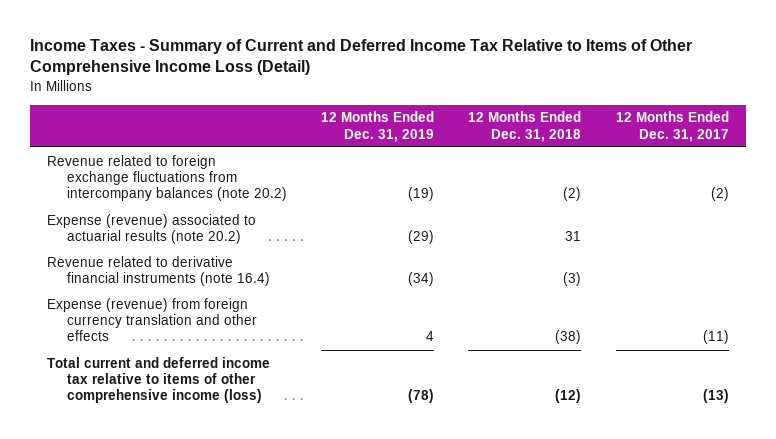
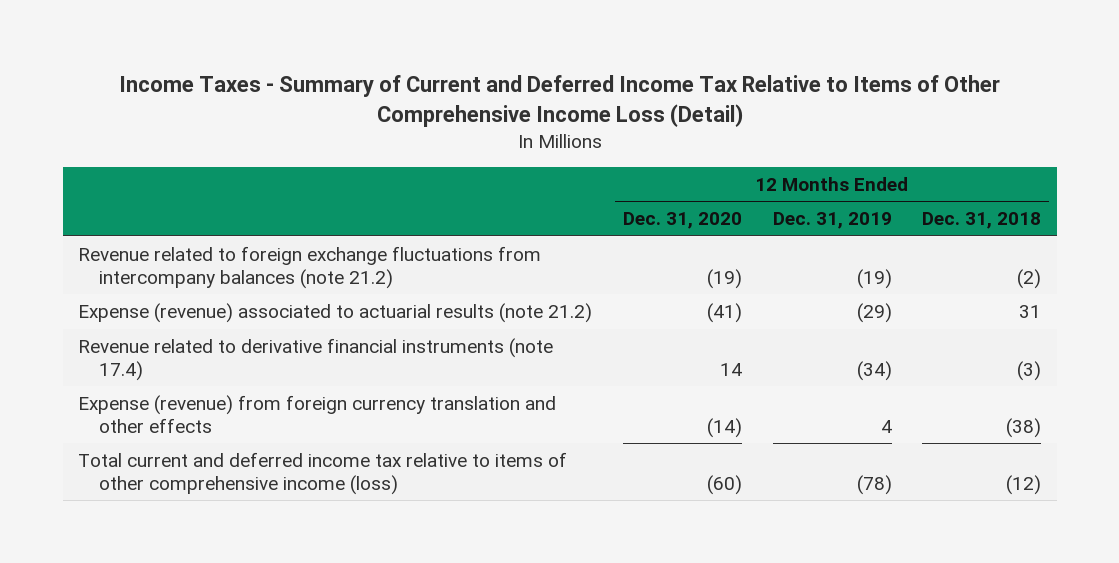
[615,111,729,142] 12 Months Ended Dec. 31, 2017 -> none
none -> [622,212,742,230] Dec. 31, 2020
[46,154,287,202] Revenue related to foreign exchange fluctuations from intercompany balances (note 20.2) -> [78,246,542,289] Revenue related to foreign exchange fluctuations from intercompany balances (note 21.2)
[46,213,256,244] Expense (revenue) associated to actuarial results (note 20.2) -> [78,303,593,324] Expense (revenue) associated to actuarial results (note 21.2)
[46,255,270,286] Revenue related to derivative financial instruments (note 16.4) -> [78,338,554,381] Revenue related to derivative financial instruments (note 17.4)

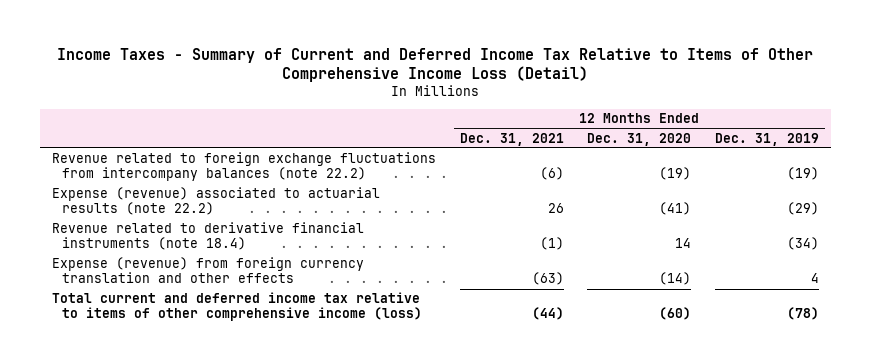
[922,212,1042,230] Dec. 31, 2018 -> none
none -> [459,132,564,146] Dec. 31, 2021
[78,246,542,289] Revenue related to foreign exchange fluctuations from intercompany balances (note 21.2) -> [52,152,437,182] Revenue related to foreign exchange fluctuations from intercompany balances (note 22.2)
[78,303,593,324] Expense (revenue) associated to actuarial results (note 21.2) -> [52,187,381,216] Expense (revenue) associated to actuarial results (note 22.2)
[78,338,554,381] Revenue related to derivative financial instruments (note 17.4) -> [52,222,365,251] Revenue related to derivative financial instruments (note 18.4)

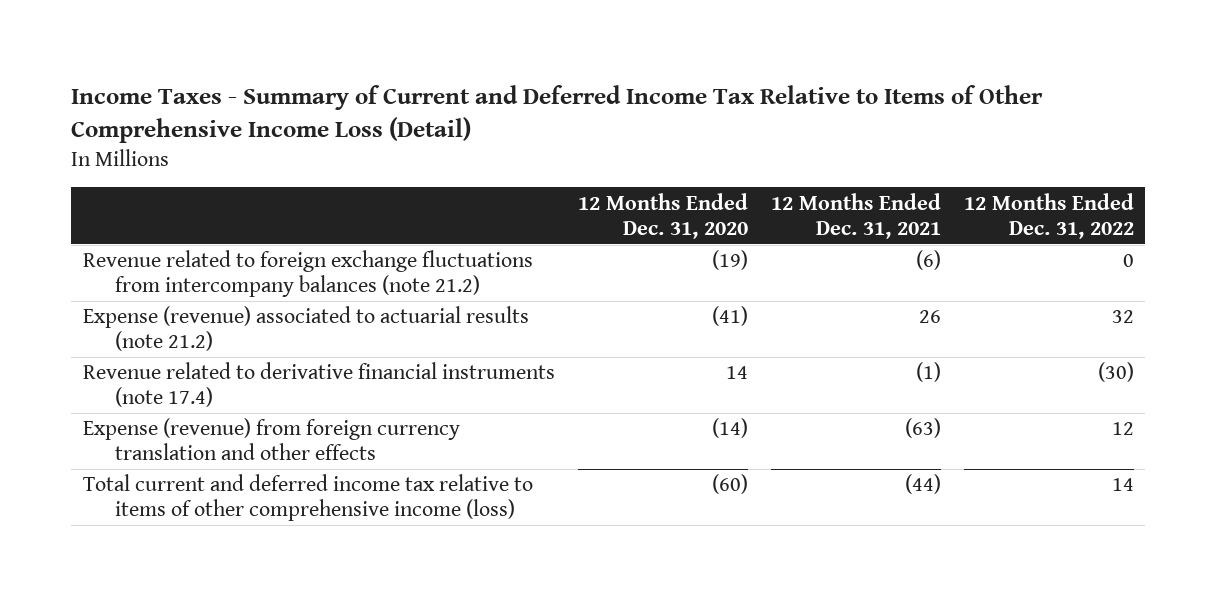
[714,132,819,146] Dec. 31, 2019 -> none
none -> [963,192,1134,239] 12 Months Ended Dec. 31, 2022
[52,152,437,182] Revenue related to foreign exchange fluctuations from intercompany balances (note 22.2) -> [82,250,533,298] Revenue related to foreign exchange fluctuations from intercompany balances (note 21.2)
[52,187,381,216] Expense (revenue) associated to actuarial results (note 22.2) -> [82,306,529,352] Expense (revenue) associated to actuarial results (note 21.2)
[52,222,365,251] Revenue related to derivative financial instruments (note 18.4) -> [82,362,555,408] Revenue related to derivative financial instruments (note 17.4)

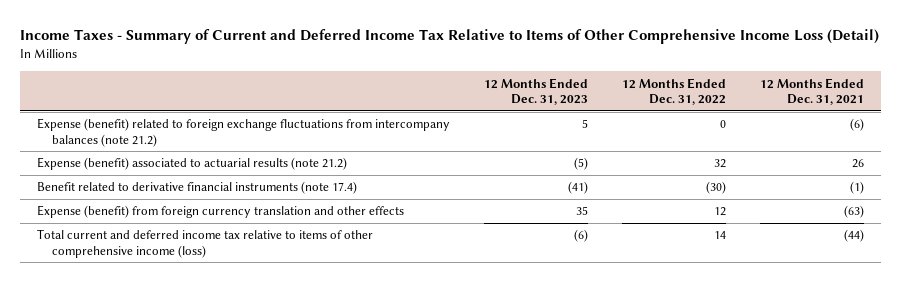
[577,192,748,239] 12 Months Ended Dec. 31, 2020 -> none
none -> [484,77,589,105] 12 Months Ended Dec. 31, 2023
[82,250,533,298] Revenue related to foreign exchange fluctuations from intercompany balances (note 21.2) -> [36,118,450,147] Expense (benefit) related to foreign exchange fluctuations from intercompany balances (note 21.2)
[82,306,529,352] Expense (revenue) associated to actuarial results (note 21.2) -> [36,157,347,171] Expense (benefit) associated to actuarial results (note 21.2)
[82,362,555,408] Revenue related to derivative financial instruments (note 17.4) -> [36,181,357,195] Benefit related to derivative financial instruments (note 17.4)
[82,418,460,461] Expense (revenue) from foreign currency translation and other effects -> [36,205,404,219] Expense (benefit) from foreign currency translation and other effects

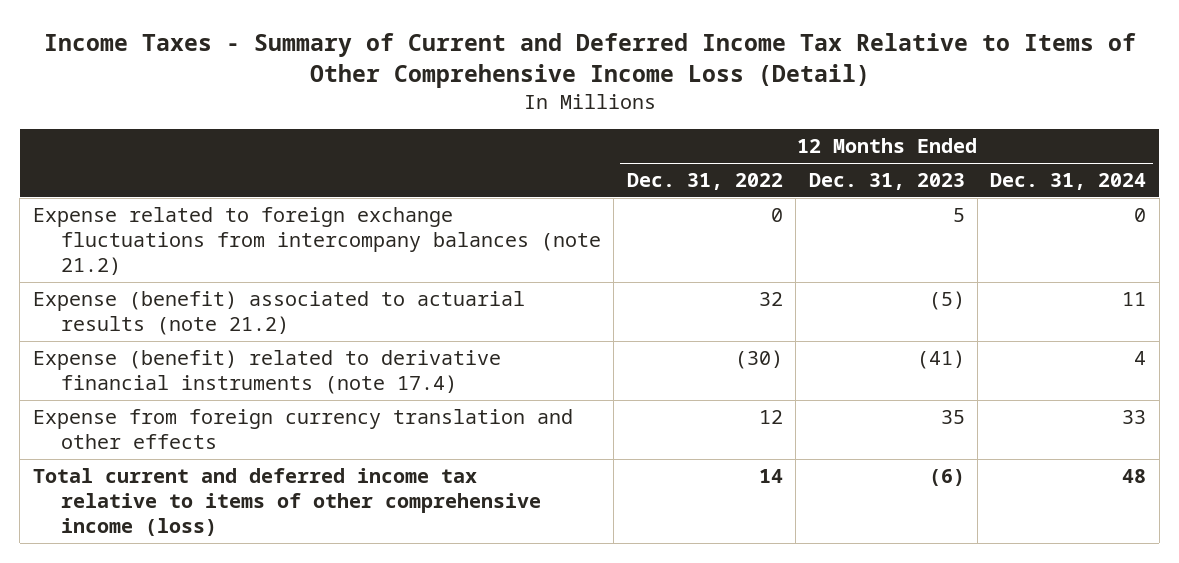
[760,77,865,105] 12 Months Ended Dec. 31, 2021 -> none
none -> [990,173,1147,191] Dec. 31, 2024
[36,118,450,147] Expense (benefit) related to foreign exchange fluctuations from intercompany balances (note 21.2) -> [32,207,601,276] Expense related to foreign exchange fluctuations from intercompany balances (note 21.2)
[36,181,357,195] Benefit related to derivative financial instruments (note 17.4) -> [32,350,501,395] Expense (benefit) related to derivative financial instruments (note 17.4)
[36,205,404,219] Expense (benefit) from foreign currency translation and other effects -> [32,409,573,450] Expense from foreign currency translation and other effects

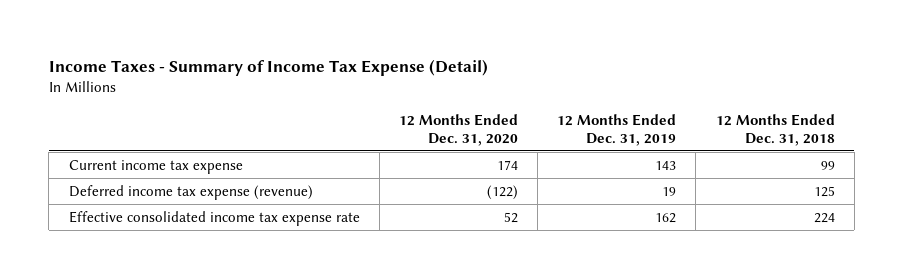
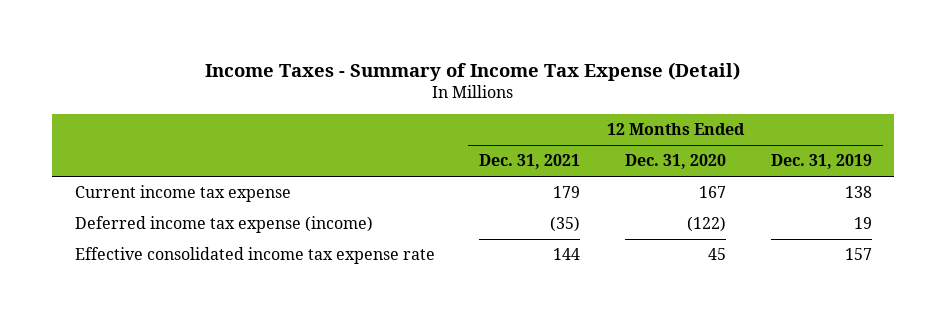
[715,114,835,146] 12 Months Ended Dec. 31, 2018 -> none
none -> [479,154,581,170] Dec. 31, 2021
[496,159,518,170] 174 -> [699,186,727,199] 167
[655,160,677,170] 143 -> [844,186,872,199] 138
[68,184,313,200] Deferred income tax expense (revenue) -> [74,216,373,234] Deferred income tax expense (income)
[503,211,518,223] 52 -> [708,248,727,261] 45
[655,212,677,223] 162 -> [844,248,872,261] 157

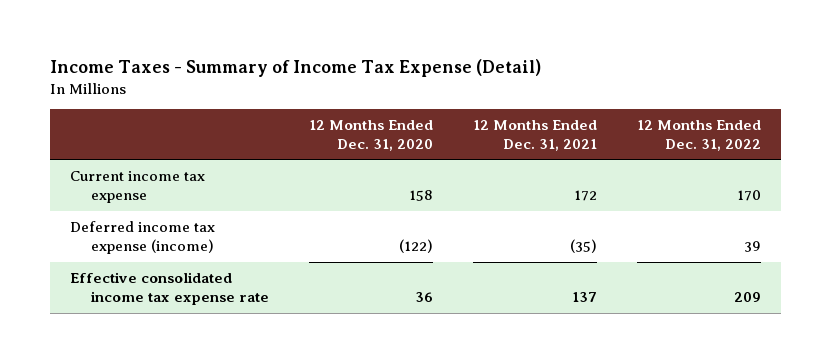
[770,154,872,170] Dec. 31, 2019 -> none
none -> [637,119,762,152] 12 Months Ended Dec. 31, 2022
[553,186,581,199] 179 -> [574,190,598,202] 172
[699,186,727,199] 167 -> [409,190,434,202] 158
[553,248,581,261] 144 -> [572,292,598,303] 137
[708,248,727,261] 45 -> [415,292,434,303] 36

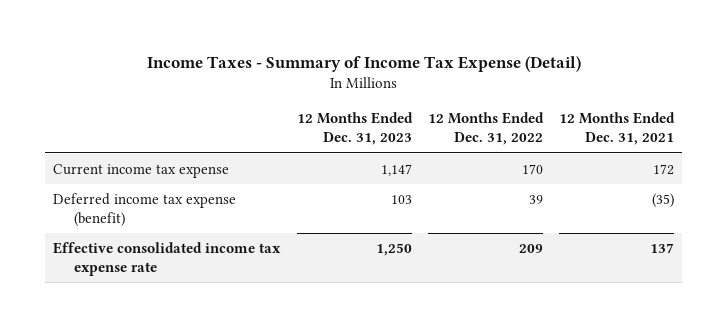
[309,119,434,152] 12 Months Ended Dec. 31, 2020 -> none
none -> [296,112,413,146] 12 Months Ended Dec. 31, 2023
[69,220,215,255] Deferred income tax expense (income) -> [53,192,237,228] Deferred income tax expense (benefit)

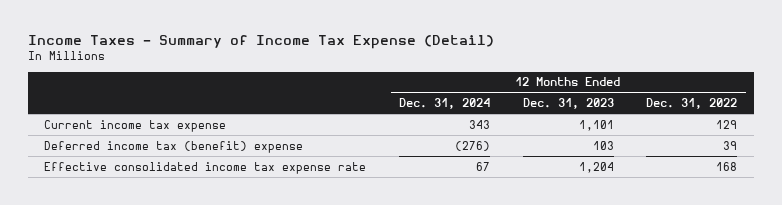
[558,112,675,146] 12 Months Ended Dec. 31, 2021 -> none
none -> [399,97,491,109] Dec. 31, 2024
[380,163,412,176] 1,147 -> [578,119,614,131] 1,101
[521,163,543,174] 170 -> [716,119,738,129] 129
[53,192,237,228] Deferred income tax expense (benefit) -> [44,140,304,153] Deferred income tax (benefit) expense
[375,242,412,256] 1,250 -> [578,161,614,173] 1,204
[518,243,543,253] 209 -> [716,161,738,171] 168

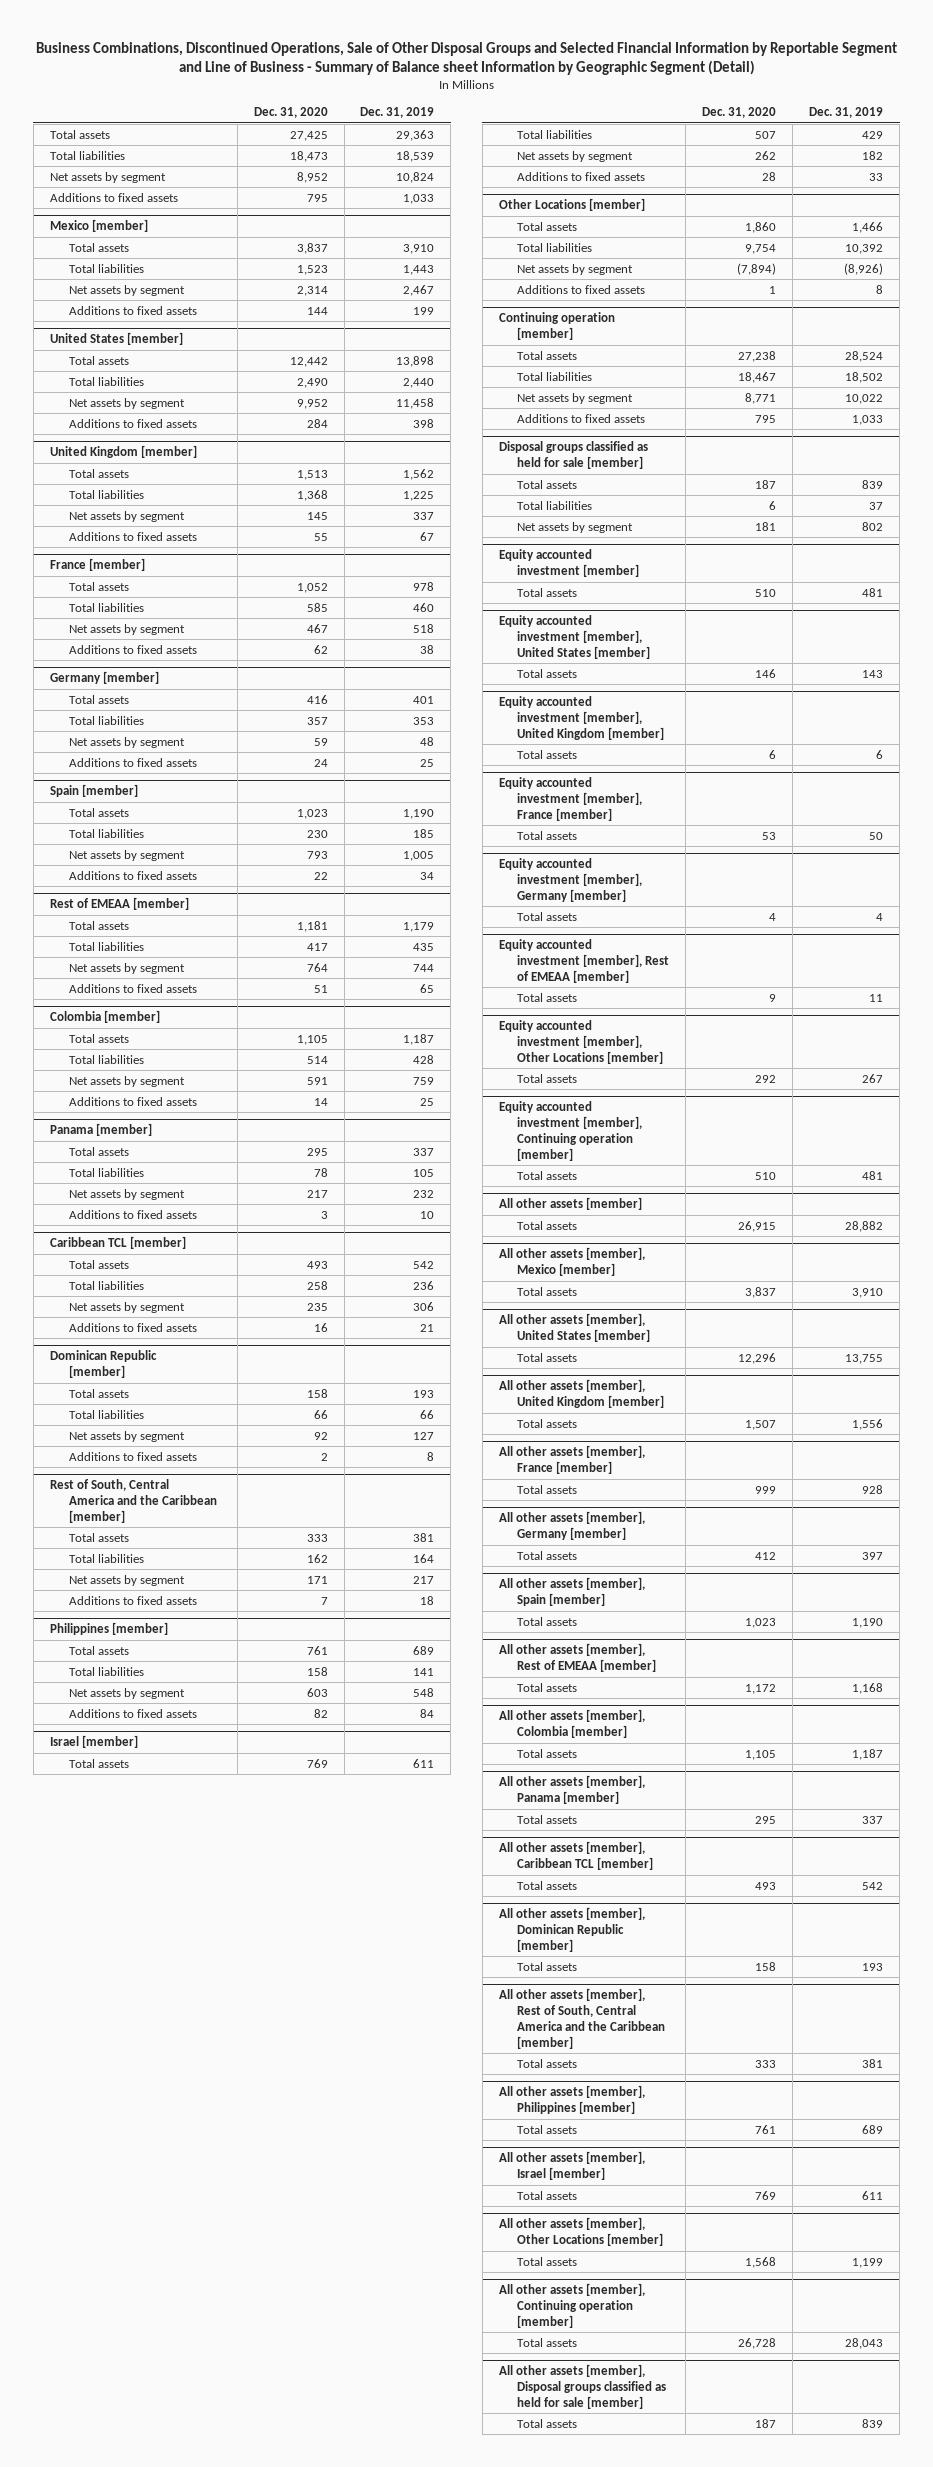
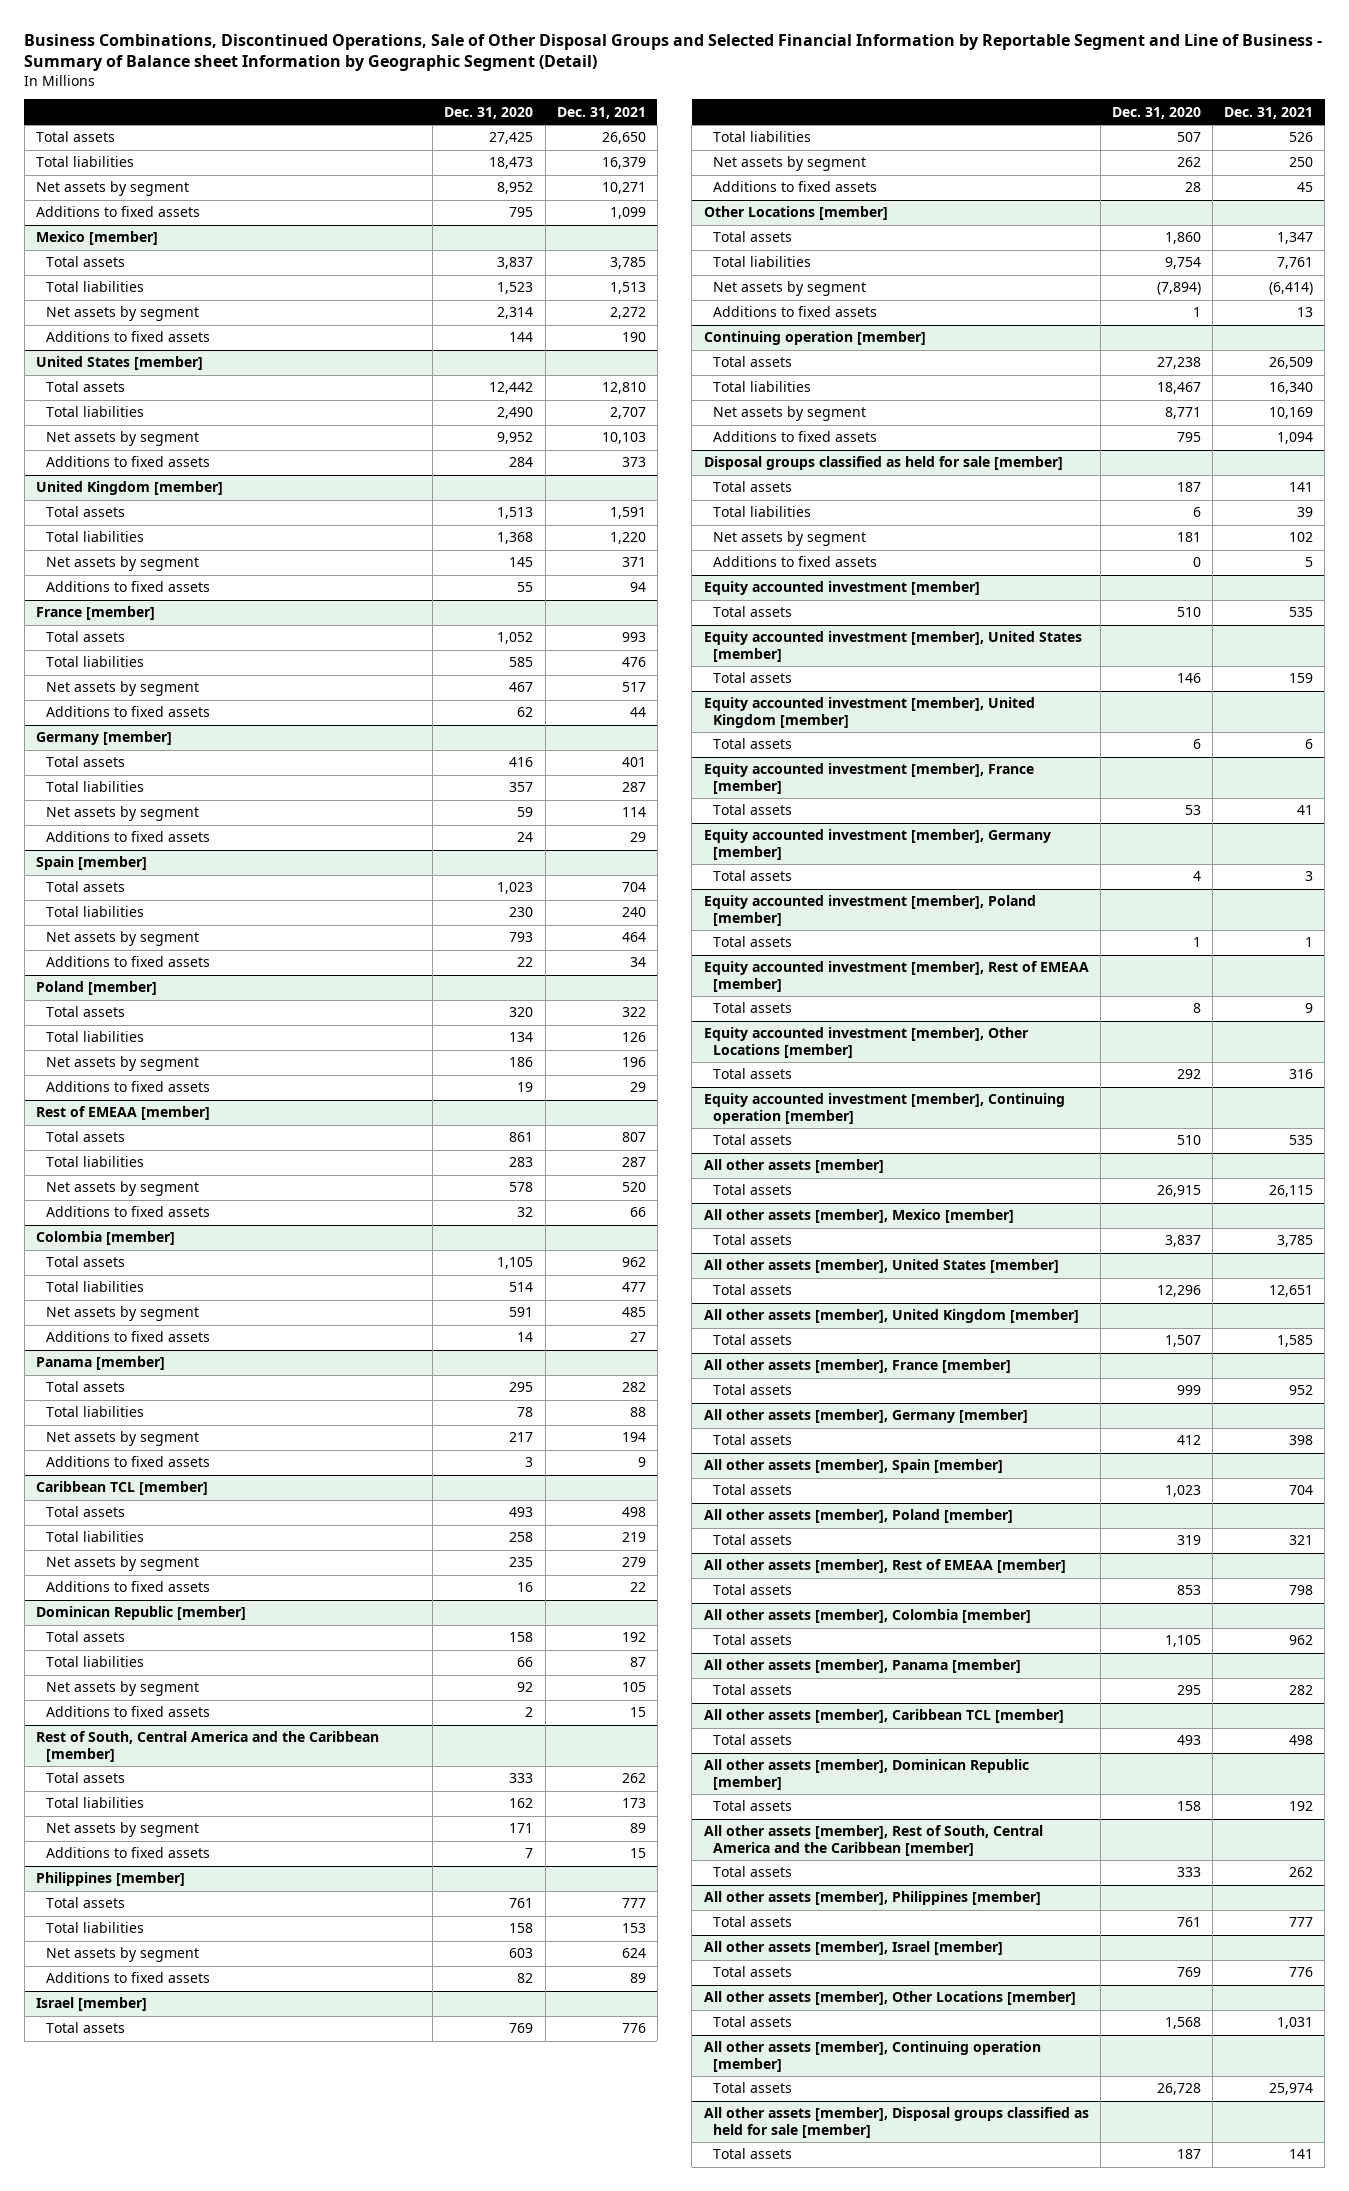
[360,107,435,119] Dec. 31, 2019 -> none
none -> [556,106,646,119] Dec. 31, 2021
none -> [35,981,157,996] Poland [member]
none -> [45,1006,125,1018] Total assets
none -> [45,1031,144,1043] Total liabilities
none -> [45,1056,199,1072] Net assets by segment
none -> [45,1081,210,1093] Additions to fixed assets
[296,920,328,932] 1,181 -> [509,1132,534,1143] 861
[306,942,328,951] 417 -> [509,1157,534,1168] 283
[306,962,328,972] 764 -> [509,1182,534,1193] 578
[313,984,328,993] 51 -> [517,1207,534,1218] 32
none -> [713,556,878,568] Additions to fixed assets
none -> [703,895,1036,927] Equity accounted investment [member], Poland [member]
none -> [713,936,793,948] Total assets
[769,993,777,1002] 9 -> [1192,1003,1201,1014] 8
none -> [703,1509,1013,1524] All other assets [member], Poland [member]
none -> [713,1534,793,1546] Total assets
[745,1683,777,1694] 1,172 -> [1176,1585,1201,1596] 853

